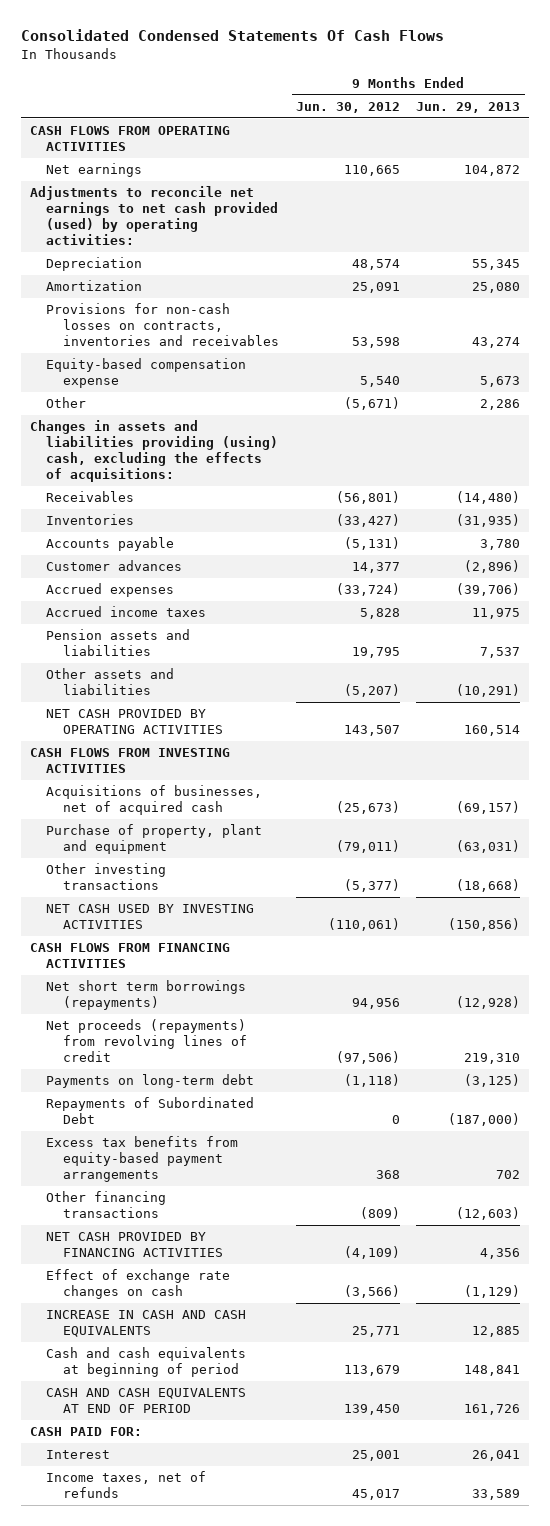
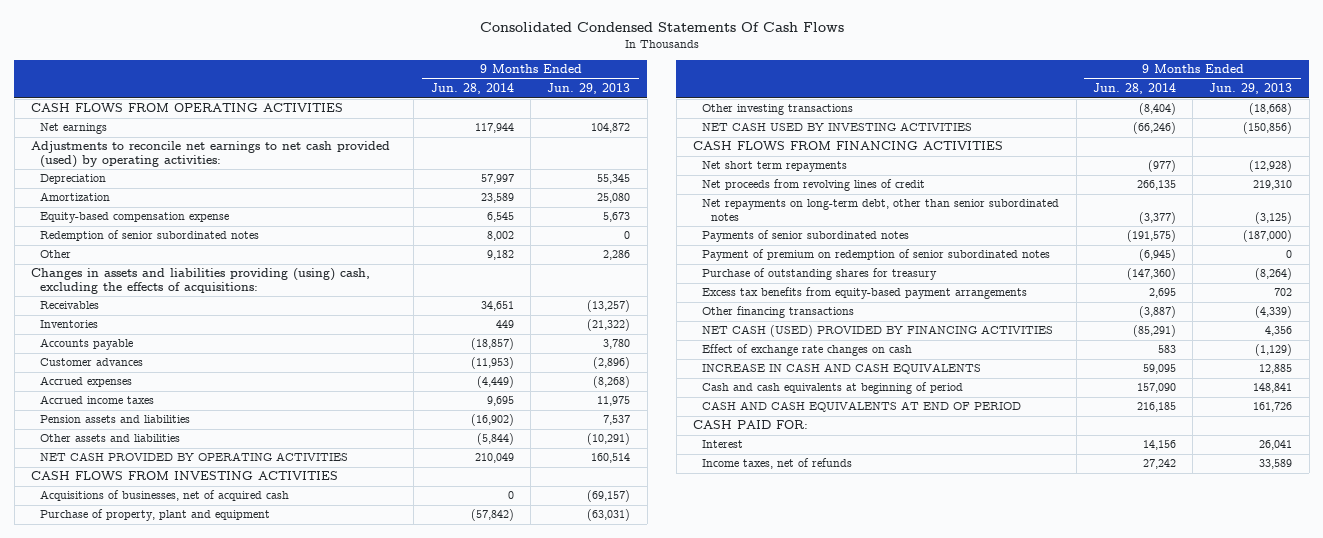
[295,101,400,113] Jun. 30, 2012 -> none
none -> [430,83,514,95] Jun. 28, 2014
[46,303,280,347] Provisions for non-cash losses on contracts, inventories and receivables -> none
none -> [40,230,260,242] Redemption of senior subordinated notes
[456,491,521,505] (14,480) -> [587,300,631,313] (13,257)
[456,514,521,528] (31,935) -> [587,319,631,332] (21,322)
[456,583,521,597] (39,706) -> [593,376,631,389] (8,268)
[46,980,247,1011] Net short term borrowings (repayments) -> [702,161,848,173] Net short term repayments
[46,1019,248,1063] Net proceeds (repayments) from revolving lines of credit -> [702,179,926,192] Net proceeds from revolving lines of credit
[46,1074,255,1089] Payments on long-term debt -> [702,199,1060,221] Net repayments on long-term debt, other than senior subordinated notes
[46,1097,255,1125] Repayments of Subordinated Debt -> [702,230,910,243] Payments of senior subordinated notes
none -> [702,249,1051,262] Payment of premium on redemption of senior subordinated notes
none -> [702,268,938,281] Purchase of outstanding shares for treasury
[456,1207,521,1221] (12,603) -> [1255,306,1293,319] (4,339)
[46,1232,224,1258] NET CASH PROVIDED BY FINANCING ACTIVITIES -> [702,325,1054,338] NET CASH (USED) PROVIDED BY FINANCING ACTIVITIES

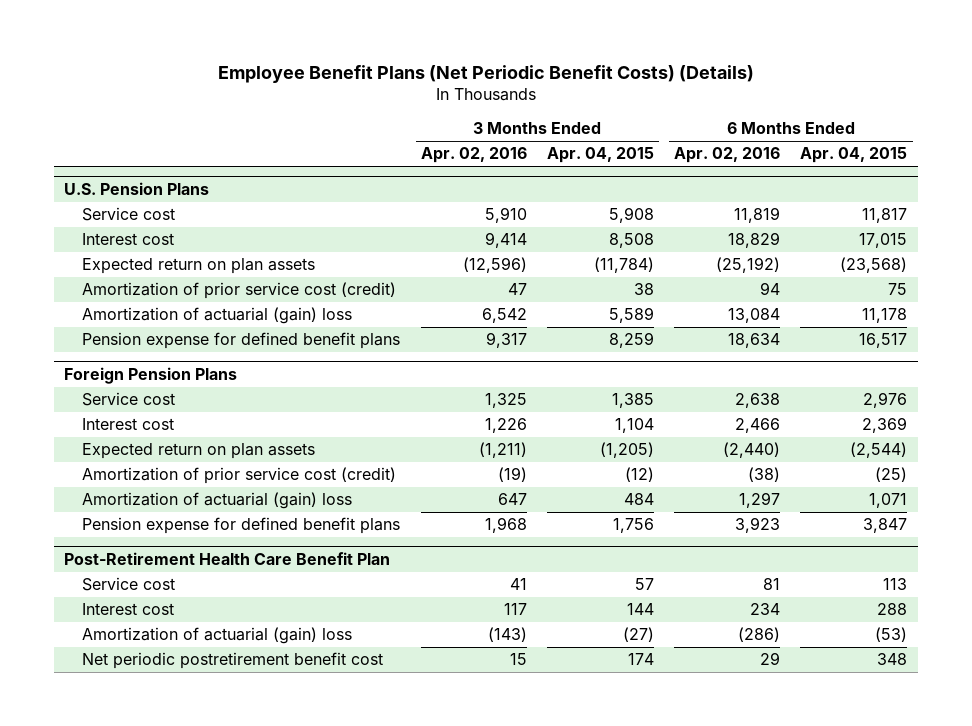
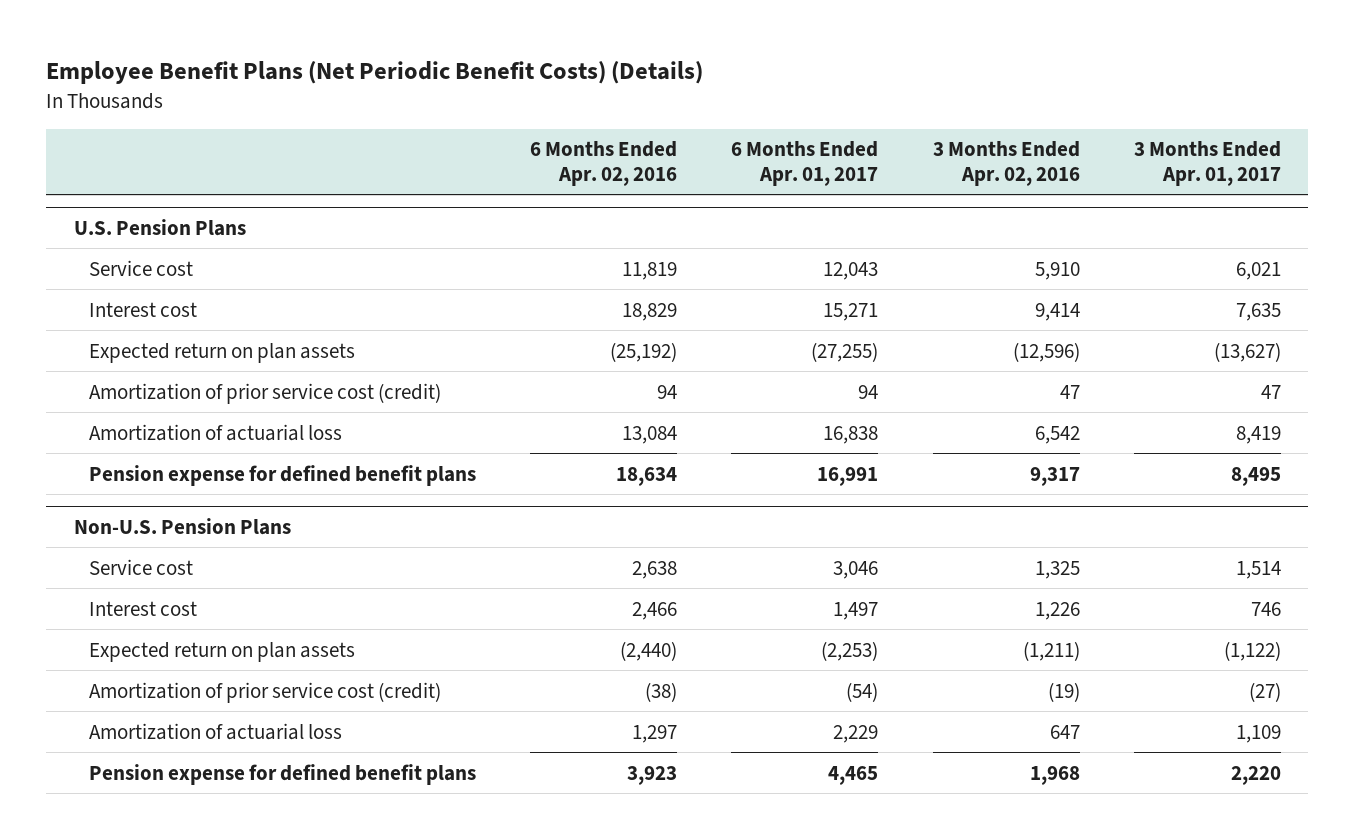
[546,147,654,164] Apr. 04, 2015 -> none
[800,147,908,164] Apr. 04, 2015 -> none
none -> [731,141,879,186] 6 Months Ended Apr. 01, 2017
none -> [1134,141,1282,186] 3 Months Ended Apr. 01, 2017
[82,307,353,325] Amortization of actuarial (gain) loss -> [88,423,342,441] Amortization of actuarial loss
[64,367,238,385] Foreign Pension Plans -> [73,517,291,535] Non-U.S. Pension Plans
[82,492,353,510] Amortization of actuarial (gain) loss -> [88,722,342,740] Amortization of actuarial loss
[64,552,391,566] Post-Retirement Health Care Benefit Plan -> none
[82,577,176,592] Service cost -> none
[82,603,175,616] Interest cost -> none
[82,627,353,645] Amortization of actuarial (gain) loss -> none
[82,652,384,670] Net periodic postretirement benefit cost -> none

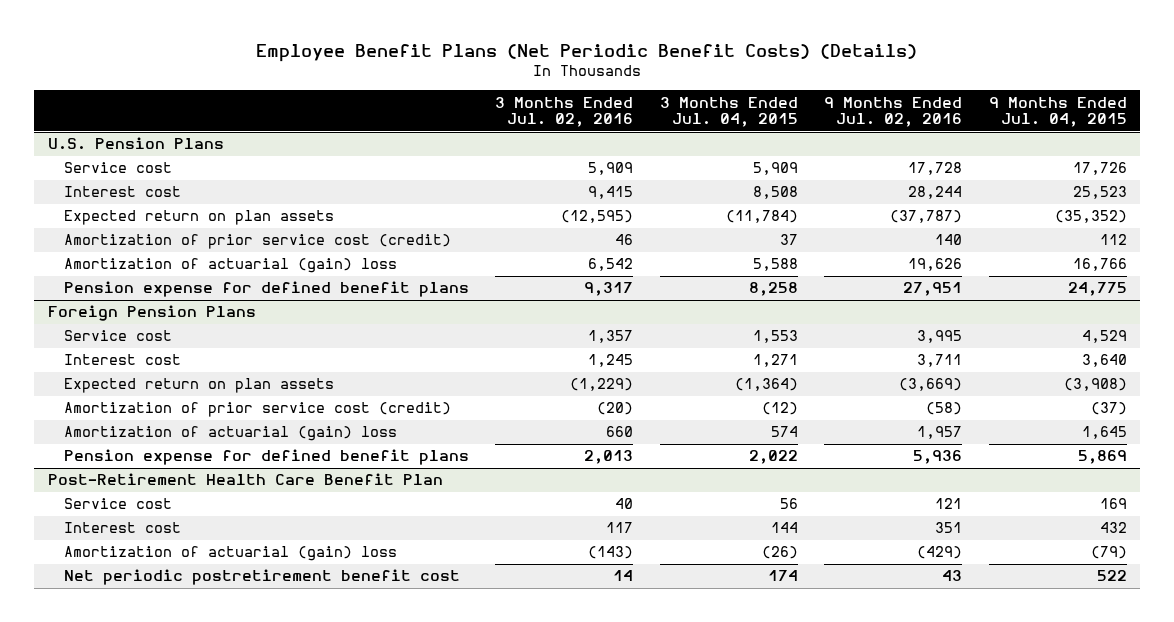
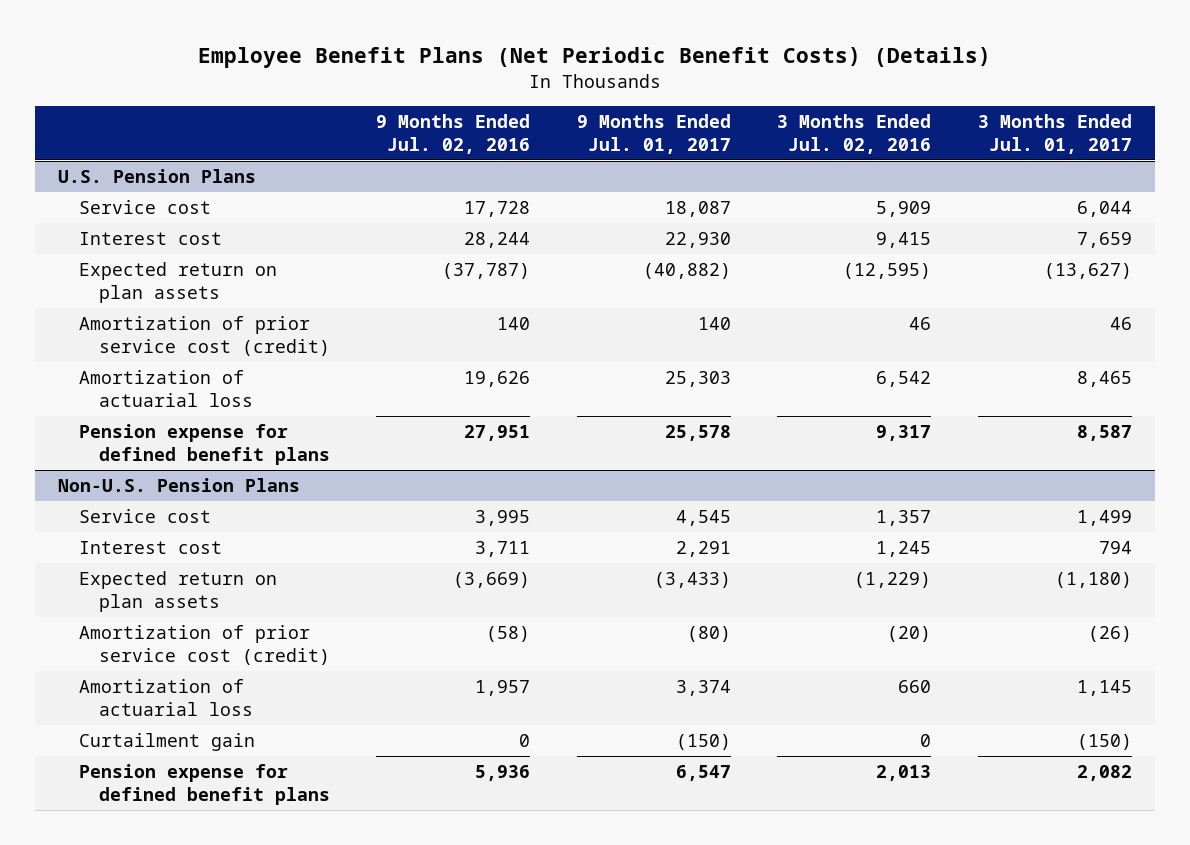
[659,96,798,128] 3 Months Ended Jul. 04, 2015 -> none
[988,96,1127,128] 9 Months Ended Jul. 04, 2015 -> none
none -> [576,113,731,155] 9 Months Ended Jul. 01, 2017
none -> [977,113,1132,155] 3 Months Ended Jul. 01, 2017
[64,258,398,274] Amortization of actuarial (gain) loss -> [78,370,253,408] Amortization of actuarial loss
[47,305,256,322] Foreign Pension Plans -> [58,478,301,493] Non-U.S. Pension Plans
[64,426,398,442] Amortization of actuarial (gain) loss -> [78,679,253,717] Amortization of actuarial loss
none -> [78,733,255,752] Curtailment gain
[47,473,443,486] Post-Retirement Health Care Benefit Plan -> none
[64,498,173,510] Service cost -> none
[64,522,182,534] Interest cost -> none
[64,546,398,562] Amortization of actuarial (gain) loss -> none
[64,569,461,586] Net periodic postretirement benefit cost -> none

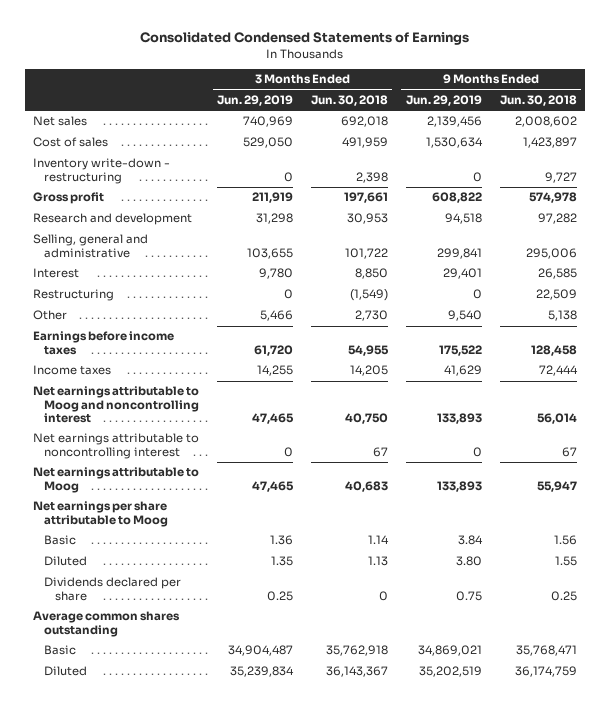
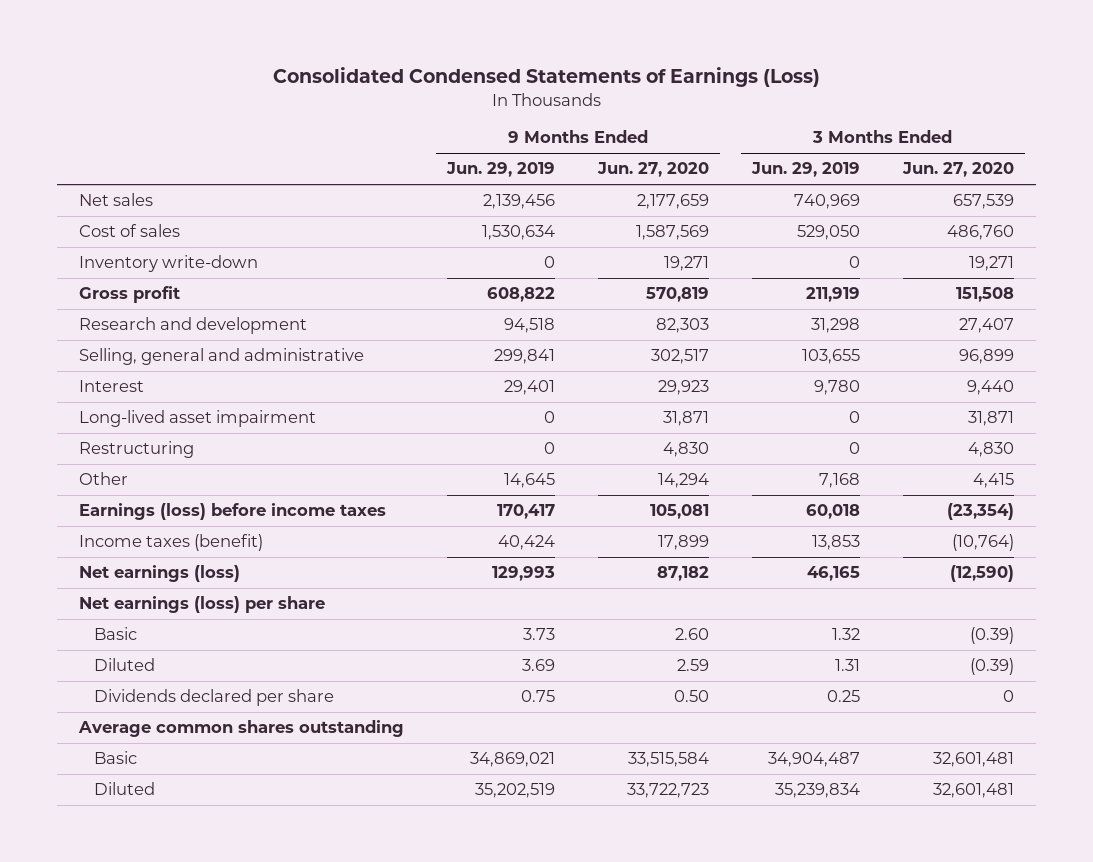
[139,32,469,46] Consolidated Condensed Statements of Earnings -> [272,67,820,88] Consolidated Condensed Statements of Earnings (Loss)
[310,95,388,107] Jun. 30, 2018 -> none
[499,95,577,107] Jun. 30, 2018 -> none
none -> [597,162,710,178] Jun. 27, 2020
none -> [902,162,1015,178] Jun. 27, 2020
[33,158,171,184] Inventory write-down - restructuring -> [79,255,259,273] Inventory write-down
none -> [79,410,317,428] Long-lived asset impairment
[33,386,200,423] Net earnings attributable to Moog and noncontrolling interest -> none
[33,433,200,459] Net earnings attributable to noncontrolling interest -> none
[260,310,294,322] 5,466 -> [819,473,861,489] 7,168
[447,310,482,322] 9,540 -> [504,473,556,489] 14,645
[33,331,175,355] Earnings before income taxes -> [79,503,387,521] Earnings (loss) before income taxes
[254,344,294,356] 61,720 -> [806,504,861,520] 60,018
[438,344,482,356] 175,522 -> [497,504,556,520] 170,417
[33,365,112,376] Income taxes -> [79,534,264,552] Income taxes (benefit)
[257,365,294,377] 14,255 -> [812,535,861,551] 13,853
[443,365,482,377] 41,629 -> [498,535,556,551] 40,424
[33,467,200,493] Net earnings attributable to Moog -> [79,565,241,583] Net earnings (loss)
[252,480,295,492] 47,465 -> [807,566,861,582] 46,165
[436,480,482,492] 133,893 -> [492,566,556,582] 129,993
[33,501,169,527] Net earnings per share attributable to Moog -> [79,596,326,614] Net earnings (loss) per share
[270,535,294,546] 1.36 -> [832,628,861,641] 1.32
[457,535,483,546] 3.84 -> [523,628,556,641] 3.73
[271,556,294,567] 1.35 -> [835,659,861,672] 1.31
[455,556,482,567] 3.80 -> [522,659,556,672] 3.69

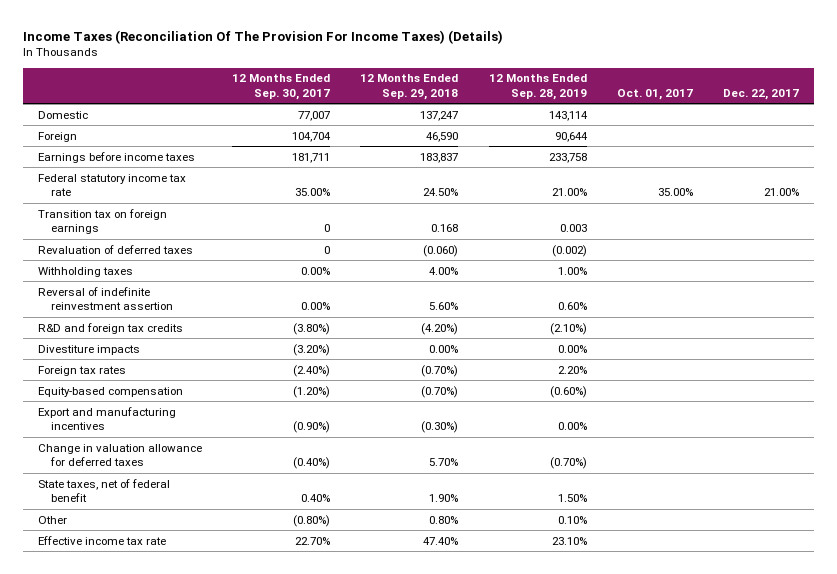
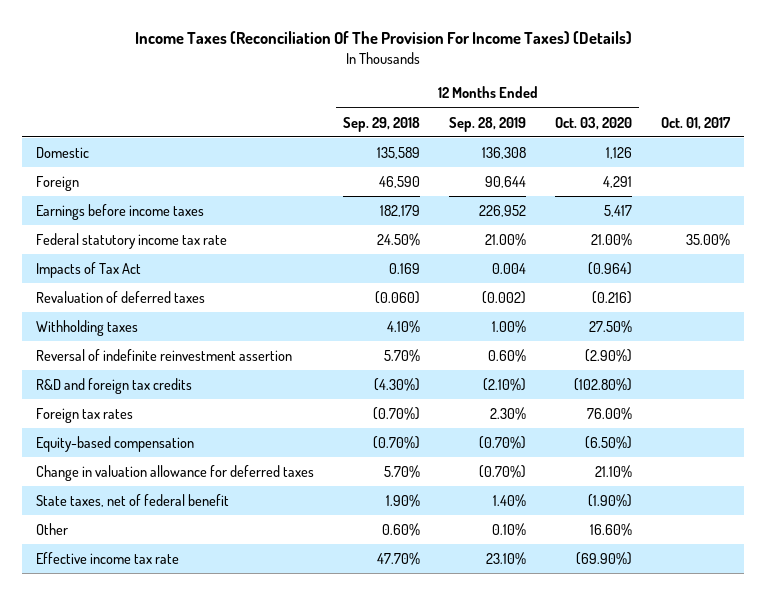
[232,74,331,100] 12 Months Ended Sep. 30, 2017 -> none
[722,88,799,100] Dec. 22, 2017 -> none
none -> [555,116,633,130] Oct. 03, 2020
[420,110,459,121] 137,247 -> [377,146,421,159] 135,589
[548,110,588,121] 143,114 -> [482,146,527,159] 136,308
[420,152,459,163] 183,837 -> [380,204,421,217] 182,179
[548,152,587,163] 233,758 -> [479,204,527,217] 226,952
[38,208,168,235] Transition tax on foreign earnings -> none
none -> [36,261,142,278] Impacts of Tax Act
[38,344,141,355] Divestiture impacts -> none
[38,406,177,431] Export and manufacturing incentives -> none
[429,266,459,275] 4.00% -> [387,319,421,333] 4.10%
[429,302,459,311] 5.60% -> [384,348,421,362] 5.70%
[421,322,459,335] (4.20%) -> [374,377,421,391] (4.30%)
[557,365,587,374] 2.20% -> [490,406,527,420] 2.30%
[549,385,587,398] (0.60%) -> [479,435,527,449] (0.70%)
[557,494,587,503] 1.50% -> [493,493,527,507] 1.40%
[429,515,459,524] 0.80% -> [382,522,421,536] 0.60%
[423,536,459,545] 47.40% -> [377,551,421,565] 47.70%

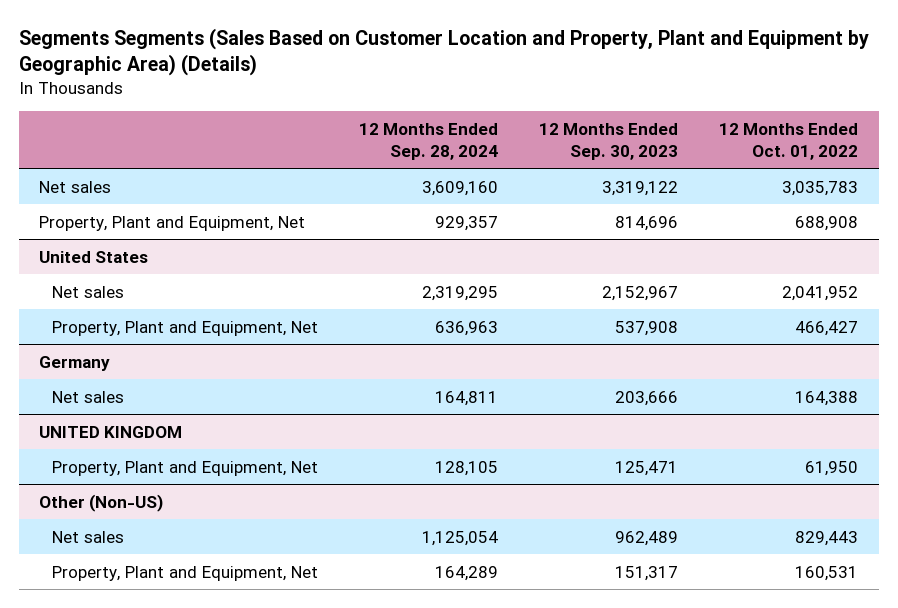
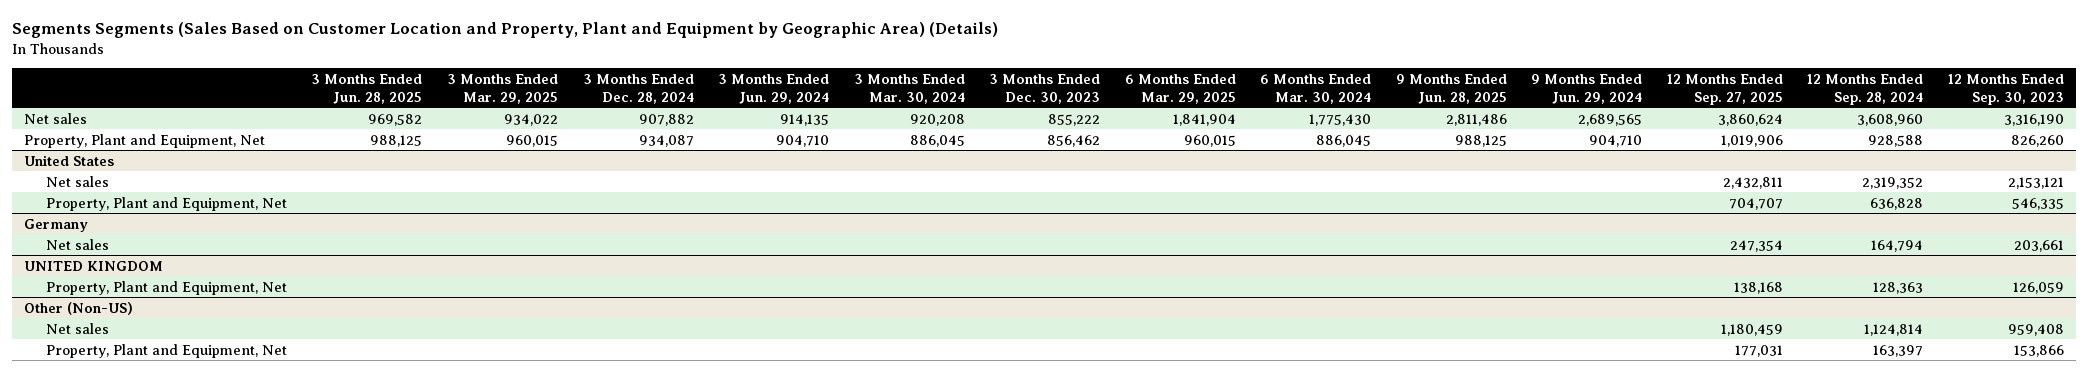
[719,122,859,160] 12 Months Ended Oct. 01, 2022 -> none
none -> [311,73,423,104] 3 Months Ended Jun. 28, 2025
none -> [447,73,559,104] 3 Months Ended Mar. 29, 2025
none -> [582,73,694,104] 3 Months Ended Dec. 28, 2024
none -> [718,73,830,104] 3 Months Ended Jun. 29, 2024
none -> [853,73,965,104] 3 Months Ended Mar. 30, 2024
none -> [989,73,1101,104] 3 Months Ended Dec. 30, 2023
none -> [1124,73,1236,104] 6 Months Ended Mar. 29, 2025
none -> [1260,73,1372,104] 6 Months Ended Mar. 30, 2024
none -> [1395,73,1507,104] 9 Months Ended Jun. 28, 2025
none -> [1531,73,1643,104] 9 Months Ended Jun. 29, 2024
none -> [1666,73,1783,105] 12 Months Ended Sep. 27, 2025
[421,180,498,196] 3,609,160 -> [1857,113,1924,126] 3,608,960
[602,180,679,196] 3,319,122 -> [2003,113,2064,126] 3,316,190
[434,215,498,231] 929,357 -> [1868,134,1924,147] 928,588
[615,215,679,231] 814,696 -> [2010,134,2064,147] 826,260
[421,285,498,301] 2,319,295 -> [1862,176,1924,189] 2,319,352
[602,285,679,301] 2,152,967 -> [2007,176,2064,189] 2,153,121
[434,320,498,336] 636,963 -> [1870,197,1924,210] 636,828
[615,320,679,336] 537,908 -> [2011,197,2064,210] 546,335
[434,390,498,406] 164,811 -> [1871,239,1924,252] 164,794
[615,390,679,406] 203,666 -> [2013,239,2064,252] 203,661
[434,460,498,476] 128,105 -> [1873,281,1924,294] 128,363
[615,460,679,476] 125,471 -> [2012,281,2064,294] 126,059
[421,530,498,546] 1,125,054 -> [1864,323,1924,336] 1,124,814
[615,530,679,546] 962,489 -> [2007,323,2064,336] 959,408
[434,565,498,581] 164,289 -> [1873,344,1924,357] 163,397
[615,565,679,581] 151,317 -> [2013,344,2064,357] 153,866

